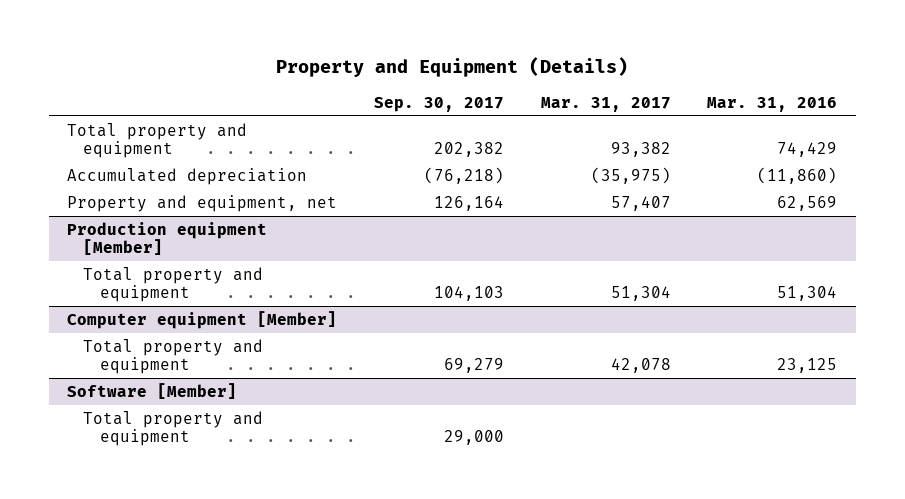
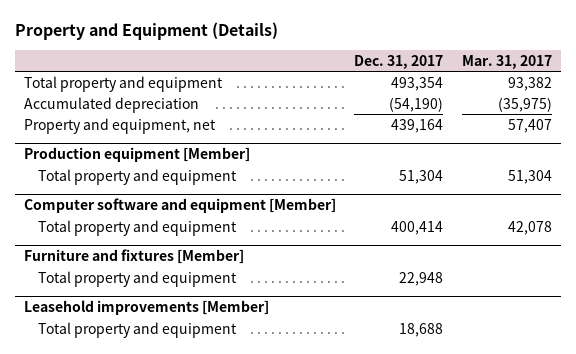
[374,96,505,112] Sep. 30, 2017 -> none
[707,96,838,112] Mar. 31, 2016 -> none
none -> [354,54,444,69] Dec. 31, 2017
[67,310,338,329] Computer equipment [Member] -> [24,197,337,213] Computer software and equipment [Member]
[67,382,238,399] Software [Member] -> none
none -> [24,248,245,264] Furniture and fixtures [Member]
none -> [24,299,270,315] Leasehold improvements [Member]
none -> [38,321,238,338] Total property and equipment

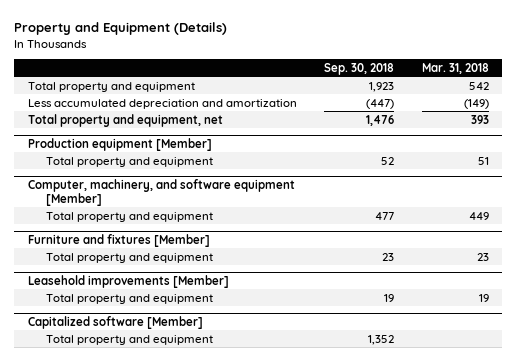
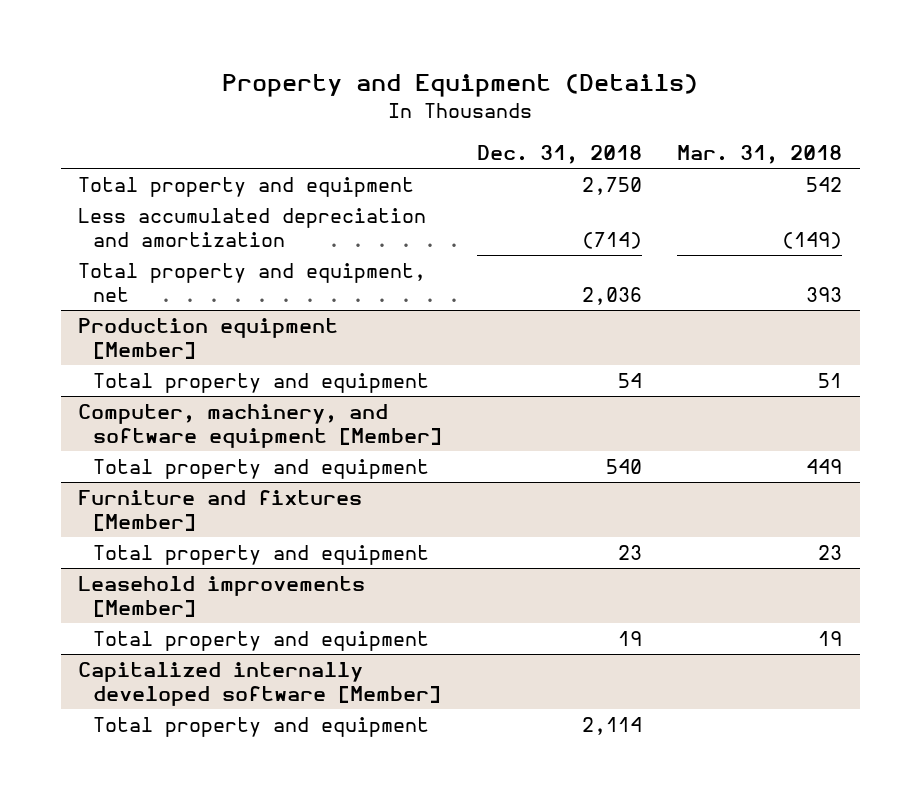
[324,62,395,75] Sep. 30, 2018 -> none
none -> [477,145,643,165] Dec. 31, 2018
[28,315,204,329] Capitalized software [Member] -> [78,661,441,706] Capitalized internally developed software [Member]

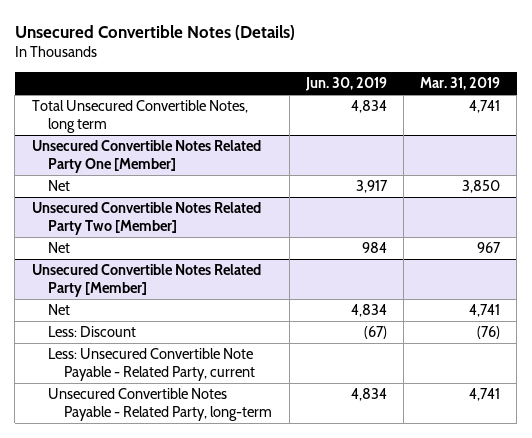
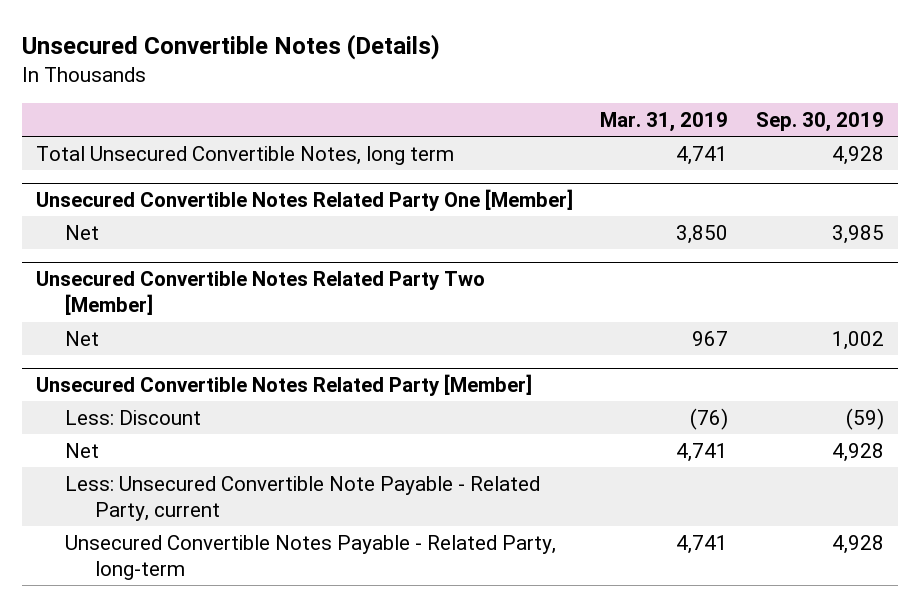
[304,77,387,92] Jun. 30, 2019 -> none
none -> [755,111,884,132] Sep. 30, 2019
[47,304,70,316] Net -> [65,442,100,458] Net

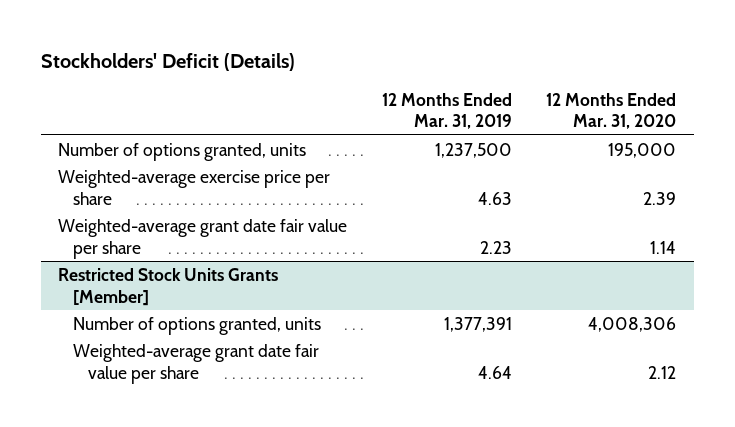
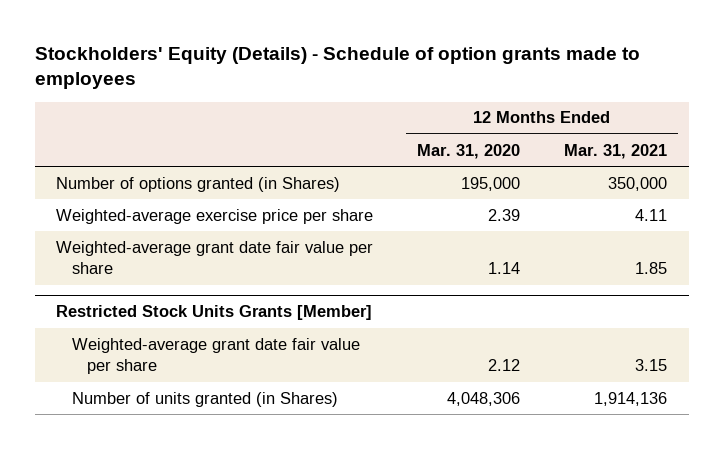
[40,53,295,72] Stockholders' Deficit (Details) -> [34,46,640,90] Stockholders' Equity (Details) - Schedule of option grants made to employees
[381,92,512,130] 12 Months Ended Mar. 31, 2019 -> none
none -> [564,143,668,159] Mar. 31, 2021
[58,142,307,161] Number of options granted, units -> [56,176,341,192] Number of options granted (in Shares)
[73,316,322,335] Number of options granted, units -> none
none -> [71,391,338,407] Number of units granted (in Shares)

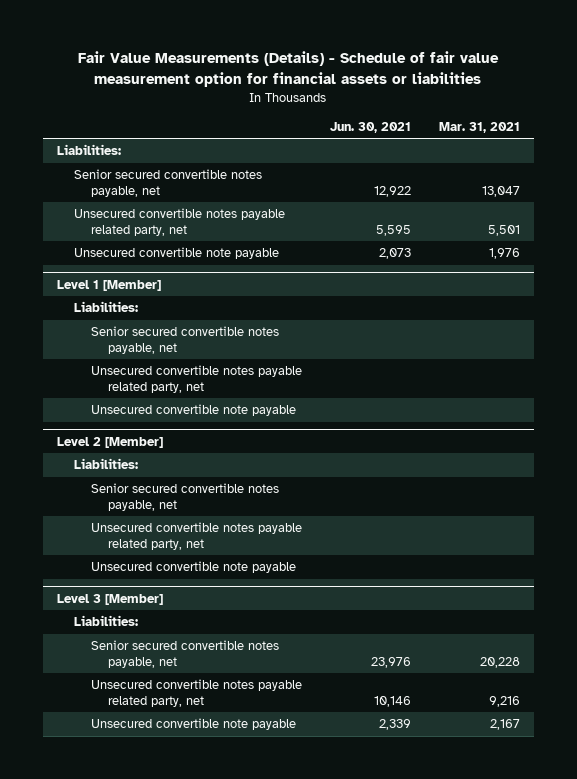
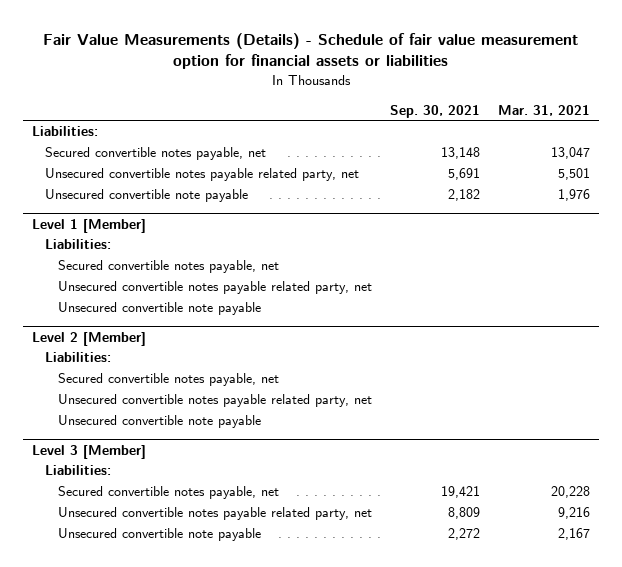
[329,122,411,134] Jun. 30, 2021 -> none
none -> [389,104,480,118] Sep. 30, 2021
[73,169,262,197] Senior secured convertible notes payable, net -> [44,147,266,161] Secured convertible notes payable, net
[90,326,279,354] Senior secured convertible notes payable, net -> [57,260,279,274] Secured convertible notes payable, net
[90,483,279,511] Senior secured convertible notes payable, net -> [57,373,279,387] Secured convertible notes payable, net
[90,640,279,668] Senior secured convertible notes payable, net -> [57,486,279,500] Secured convertible notes payable, net

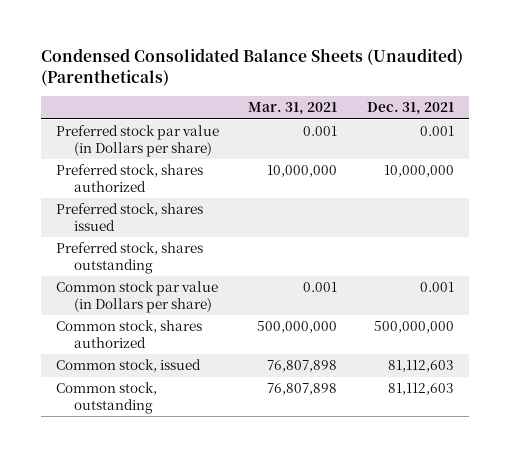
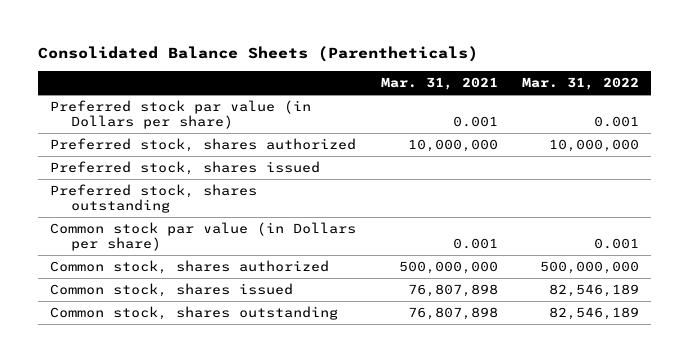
[41,47,464,86] Condensed Consolidated Balance Sheets (Unaudited) (Parentheticals) -> [38,45,479,62] Consolidated Balance Sheets (Parentheticals)
[367,102,455,116] Dec. 31, 2021 -> none
none -> [522,76,640,90] Mar. 31, 2022
[55,359,201,373] Common stock, issued -> [50,283,294,298] Common stock, shares issued
[55,382,157,414] Common stock, outstanding -> [50,306,339,321] Common stock, shares outstanding

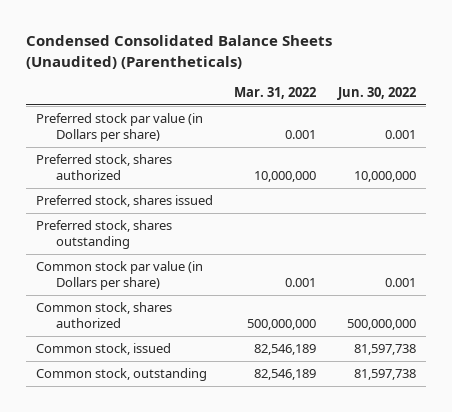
[38,45,479,62] Consolidated Balance Sheets (Parentheticals) -> [25,35,332,69] Condensed Consolidated Balance Sheets (Unaudited) (Parentheticals)
[380,76,498,90] Mar. 31, 2021 -> none
none -> [336,87,416,101] Jun. 30, 2022
[50,283,294,298] Common stock, shares issued -> [36,343,172,356] Common stock, issued
[50,306,339,321] Common stock, shares outstanding -> [36,368,208,382] Common stock, outstanding

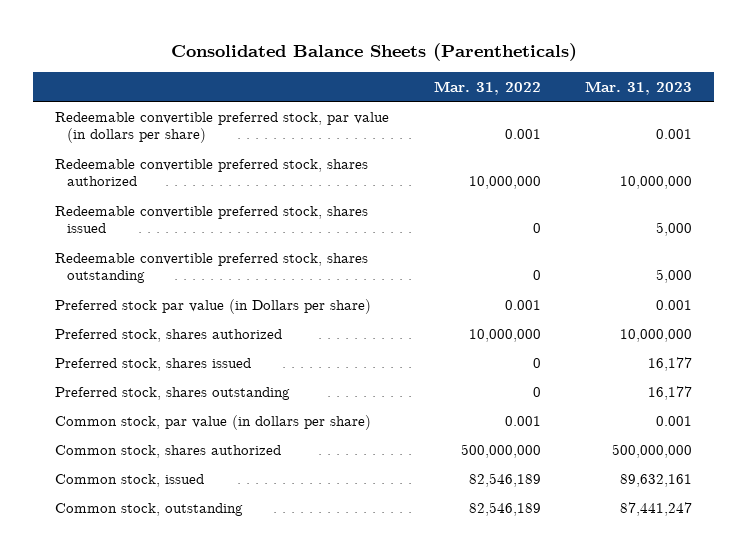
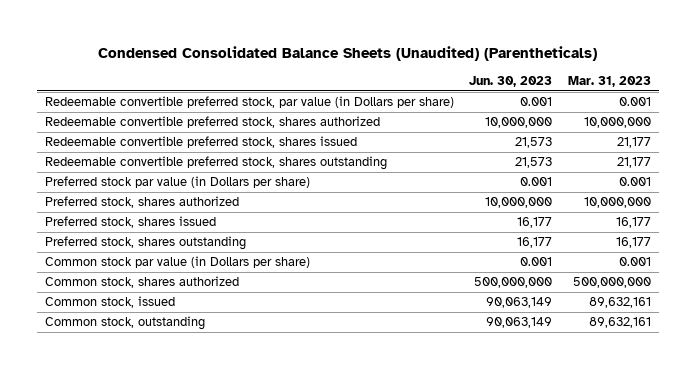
[170,42,577,61] Consolidated Balance Sheets (Parentheticals) -> [97,45,597,61] Condensed Consolidated Balance Sheets (Unaudited) (Parentheticals)
[433,80,541,95] Mar. 31, 2022 -> none
none -> [469,76,553,88] Jun. 30, 2023
[55,111,390,144] Redeemable convertible preferred stock, par value (in dollars per share) -> [44,96,454,109] Redeemable convertible preferred stock, par value (in Dollars per share)
[655,222,692,237] 5,000 -> [616,137,651,149] 21,177
[655,269,692,284] 5,000 -> [616,157,651,169] 21,177
[55,414,372,430] Common stock, par value (in dollars per share) -> [44,256,310,269] Common stock par value (in Dollars per share)
[619,501,692,516] 87,441,247 -> [588,317,651,329] 89,632,161

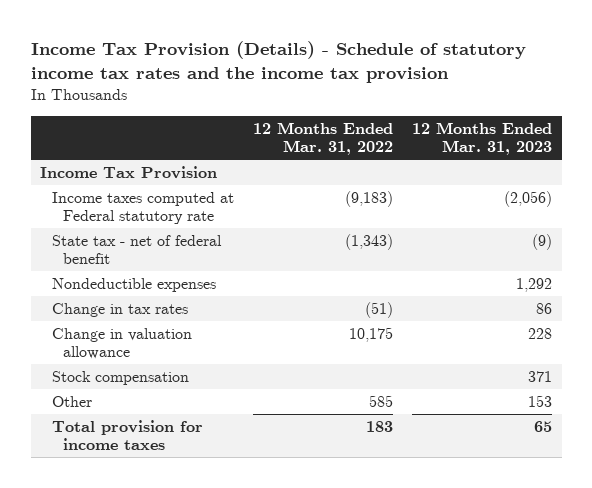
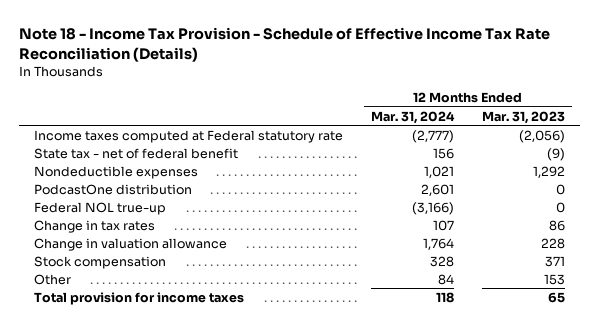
[30,40,526,83] Income Tax Provision (Details) - Schedule of statutory income tax rates and the income tax provision -> [19,27,551,62] Note 18 - Income Tax Provision - Schedule of Effective Income Tax Rate Reconciliation (Details)
[252,121,393,155] 12 Months Ended Mar. 31, 2022 -> none
none -> [370,110,455,124] Mar. 31, 2024
[40,166,218,180] Income Tax Provision -> none
none -> [33,183,192,195] PodcastOne distribution
none -> [33,201,166,215] Federal NOL true-up

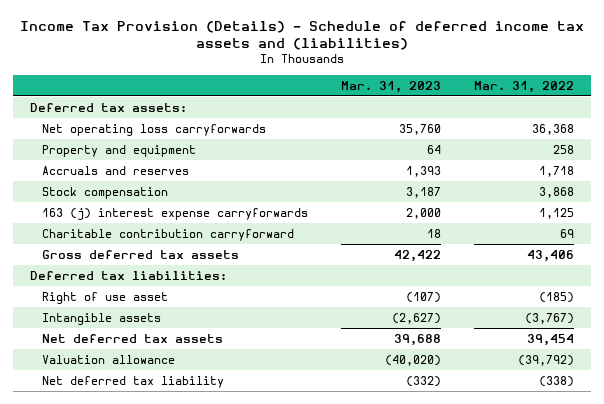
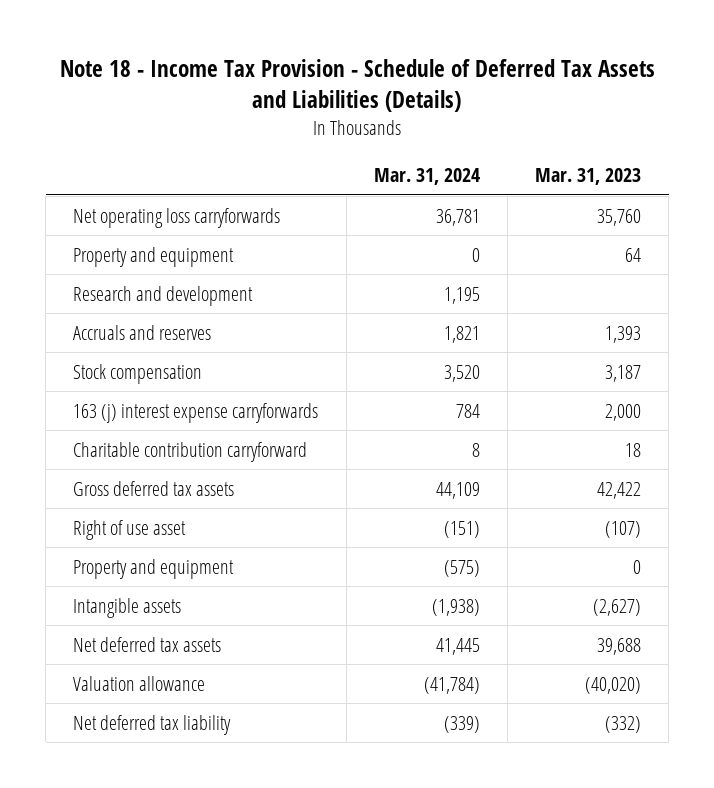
[19,20,584,51] Income Tax Provision (Details) - Schedule of deferred income tax assets and (liabilities) -> [60,59,656,113] Note 18 - Income Tax Provision - Schedule of Deferred Tax Assets and Liabilities (Details)
[474,80,575,93] Mar. 31, 2022 -> none
none -> [373,168,480,186] Mar. 31, 2024
[29,102,187,112] Deferred tax assets: -> none
none -> [73,285,254,306] Research and development
[29,270,227,280] Deferred tax liabilities: -> none
none -> [73,558,235,579] Property and equipment

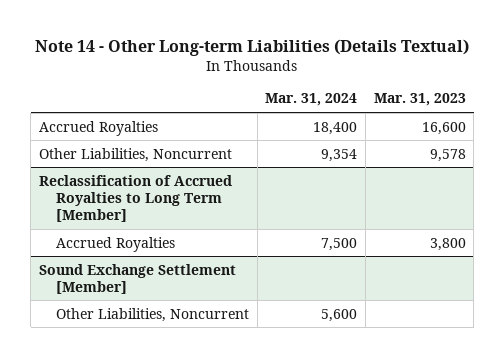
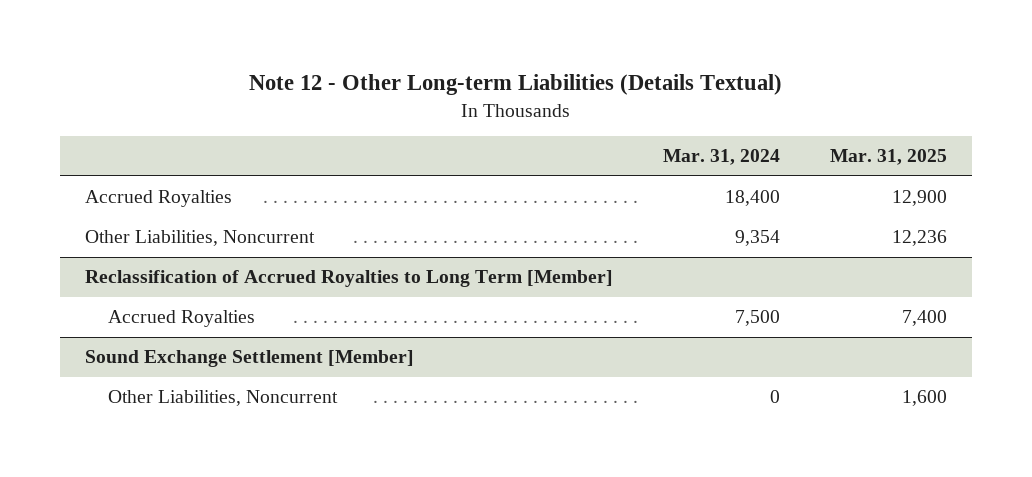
[35,39,470,57] Note 14 - Other Long-term Liabilities (Details Textual) -> [249,74,783,96] Note 12 - Other Long-term Liabilities (Details Textual)
[373,93,466,107] Mar. 31, 2023 -> none
none -> [829,149,947,166] Mar. 31, 2025
[321,308,358,322] 5,600 -> [770,390,781,404] 0

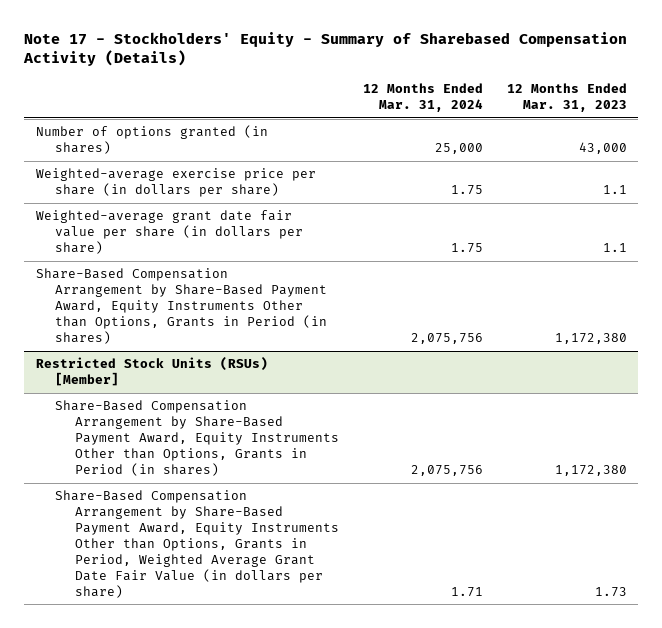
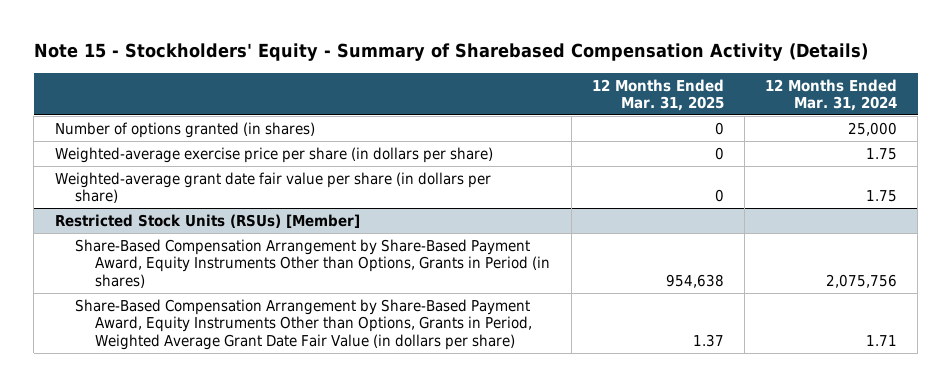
[22,31,627,67] Note 17 - Stockholders' Equity - Summary of Sharebased Compensation Activity (Details) -> [33,43,868,62] Note 15 - Stockholders' Equity - Summary of Sharebased Compensation Activity (Details)
[506,83,627,113] 12 Months Ended Mar. 31, 2023 -> none
none -> [591,78,724,112] 12 Months Ended Mar. 31, 2025
[35,268,328,345] Share-Based Compensation Arrangement by Share-Based Payment Award, Equity Instruments Other than Options, Grants in Period (in shares) -> none

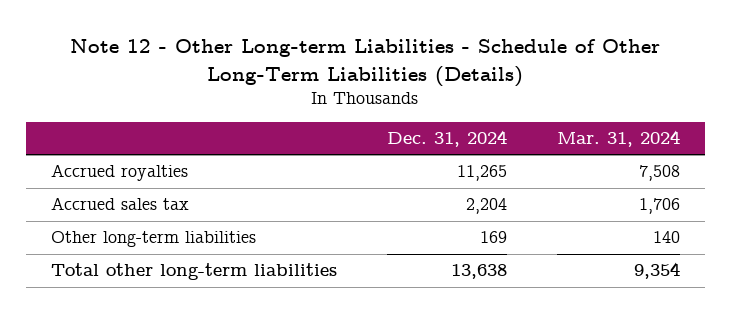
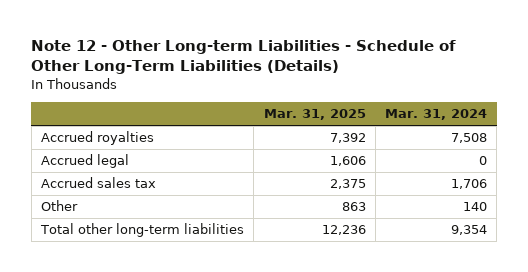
[386,130,507,148] Dec. 31, 2024 -> none
none -> [263,109,366,121] Mar. 31, 2025
none -> [41,154,130,169] Accrued legal
[51,231,257,248] Other long-term liabilities -> [41,200,79,212] Other

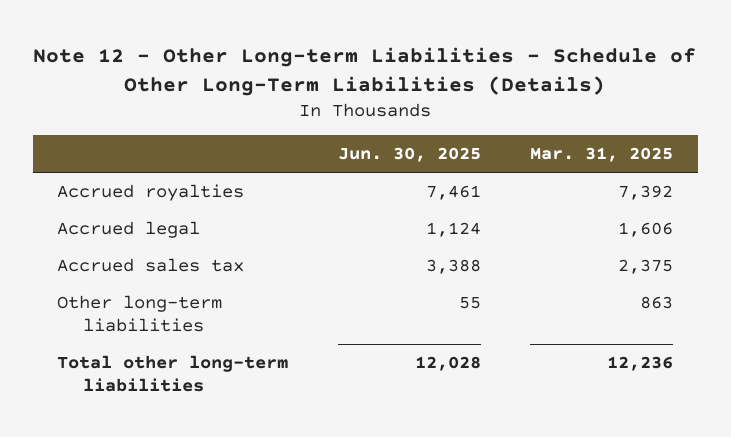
[385,109,488,121] Mar. 31, 2024 -> none
none -> [337,147,481,163] Jun. 30, 2025
[41,200,79,212] Other -> [57,295,223,332] Other long-term liabilities

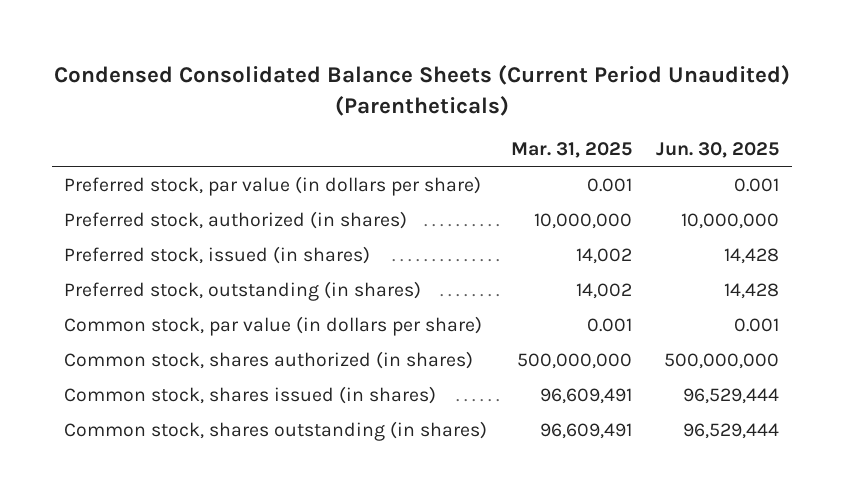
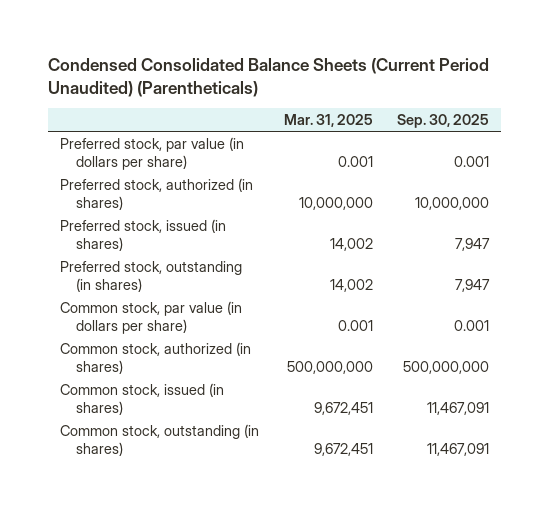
[656,142,780,159] Jun. 30, 2025 -> none
none -> [396,114,489,129] Sep. 30, 2025
[64,351,474,370] Common stock, shares authorized (in shares) -> [60,341,252,375] Common stock, authorized (in shares)
[64,386,437,405] Common stock, shares issued (in shares) -> [60,382,225,416] Common stock, issued (in shares)
[540,388,633,405] 96,609,491 -> [313,402,373,416] 9,672,451
[64,421,488,442] Common stock, shares outstanding (in shares) -> [60,423,260,457] Common stock, outstanding (in shares)
[540,423,633,440] 96,609,491 -> [313,443,373,457] 9,672,451

